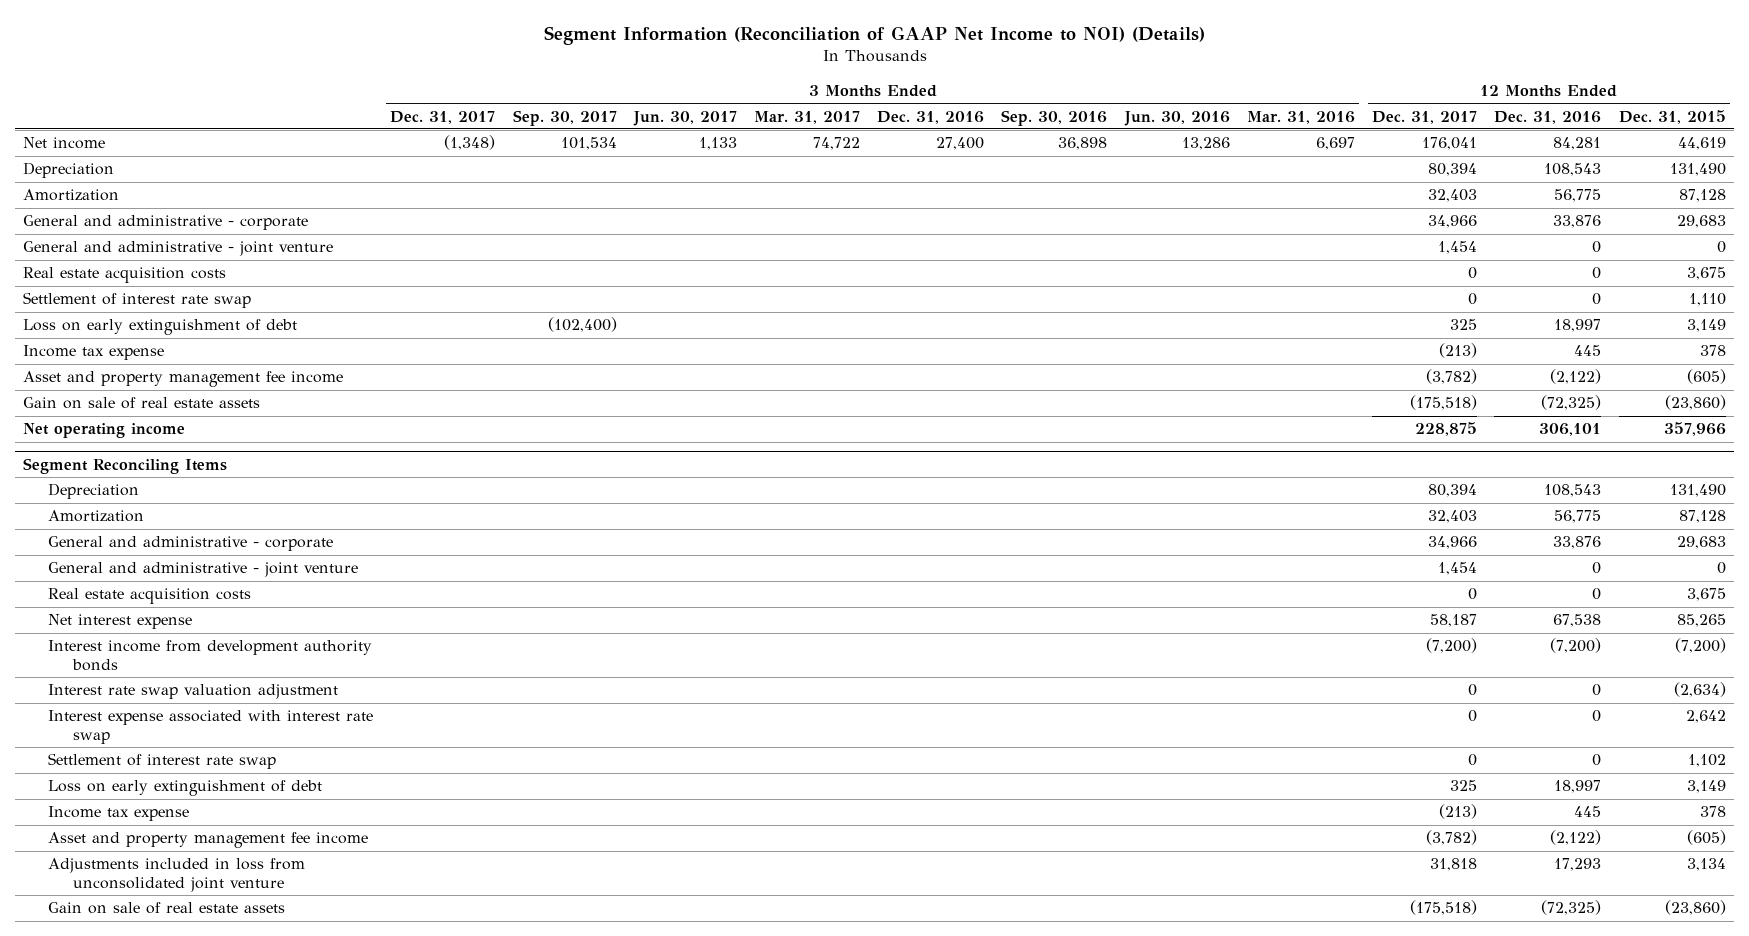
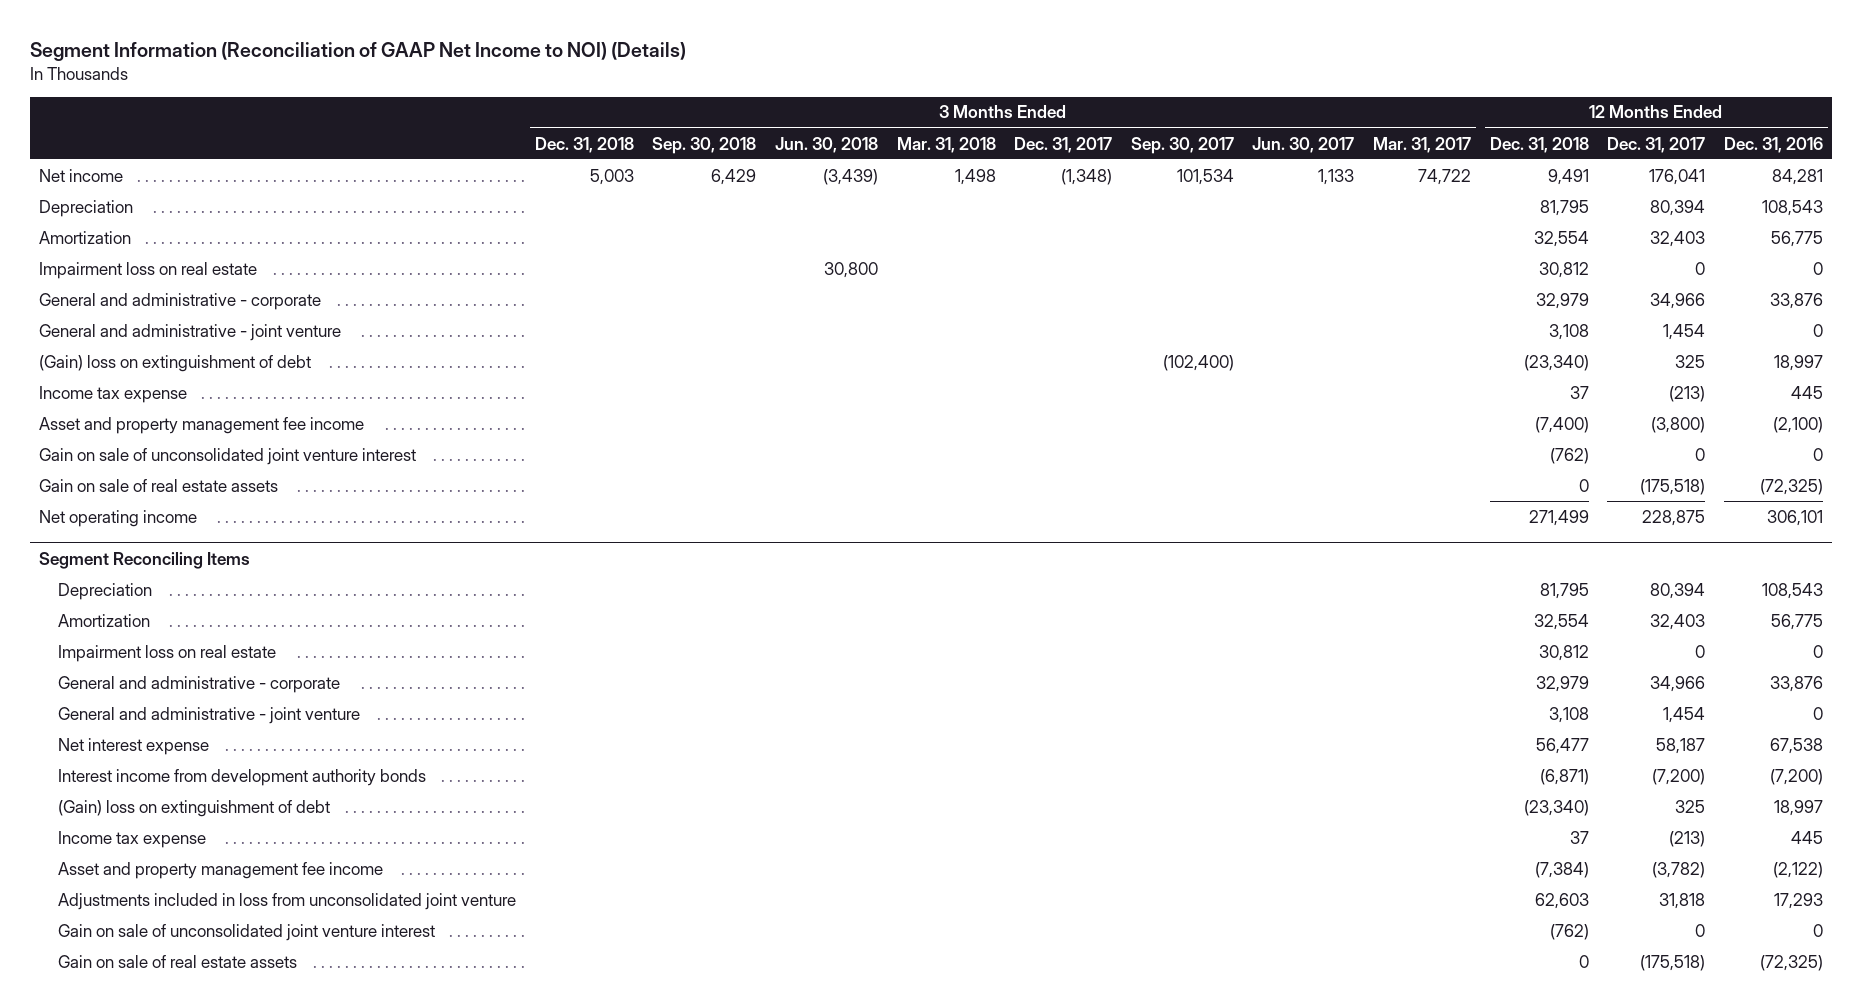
[877,110,985,124] Dec. 31, 2016 -> none
[1001,109,1108,126] Sep. 30, 2016 -> none
[1123,110,1230,126] Jun. 30, 2016 -> none
[1246,110,1355,124] Mar. 31, 2016 -> none
[1618,109,1726,124] Dec. 31, 2015 -> none
none -> [534,136,634,153] Dec. 31, 2018
none -> [652,136,757,154] Sep. 30, 2018
none -> [774,136,878,153] Jun. 30, 2018
none -> [896,136,996,153] Mar. 31, 2018
none -> [1489,136,1589,153] Dec. 31, 2018
none -> [39,261,258,279] Impairment loss on real estate
[23,267,227,284] Real estate acquisition costs -> none
[23,292,252,309] Settlement of interest rate swap -> none
[23,319,298,336] Loss on early extinguishment of debt -> [39,354,312,372] (Gain) loss on extinguishment of debt
[1426,369,1478,385] (3,782) -> [1651,416,1706,433] (3,800)
[1550,369,1602,385] (2,122) -> [1772,416,1823,433] (2,100)
none -> [39,447,417,465] Gain on sale of unconsolidated joint venture interest
none -> [58,644,277,662] Impairment loss on real estate
[48,588,252,605] Real estate acquisition costs -> none
[48,684,339,700] Interest rate swap valuation adjustment -> none
[48,710,374,745] Interest expense associated with interest rate swap -> none
[48,753,277,770] Settlement of interest rate swap -> none
[48,780,323,797] Loss on early extinguishment of debt -> [58,799,331,817] (Gain) loss on extinguishment of debt
none -> [58,923,436,941] Gain on sale of unconsolidated joint venture interest

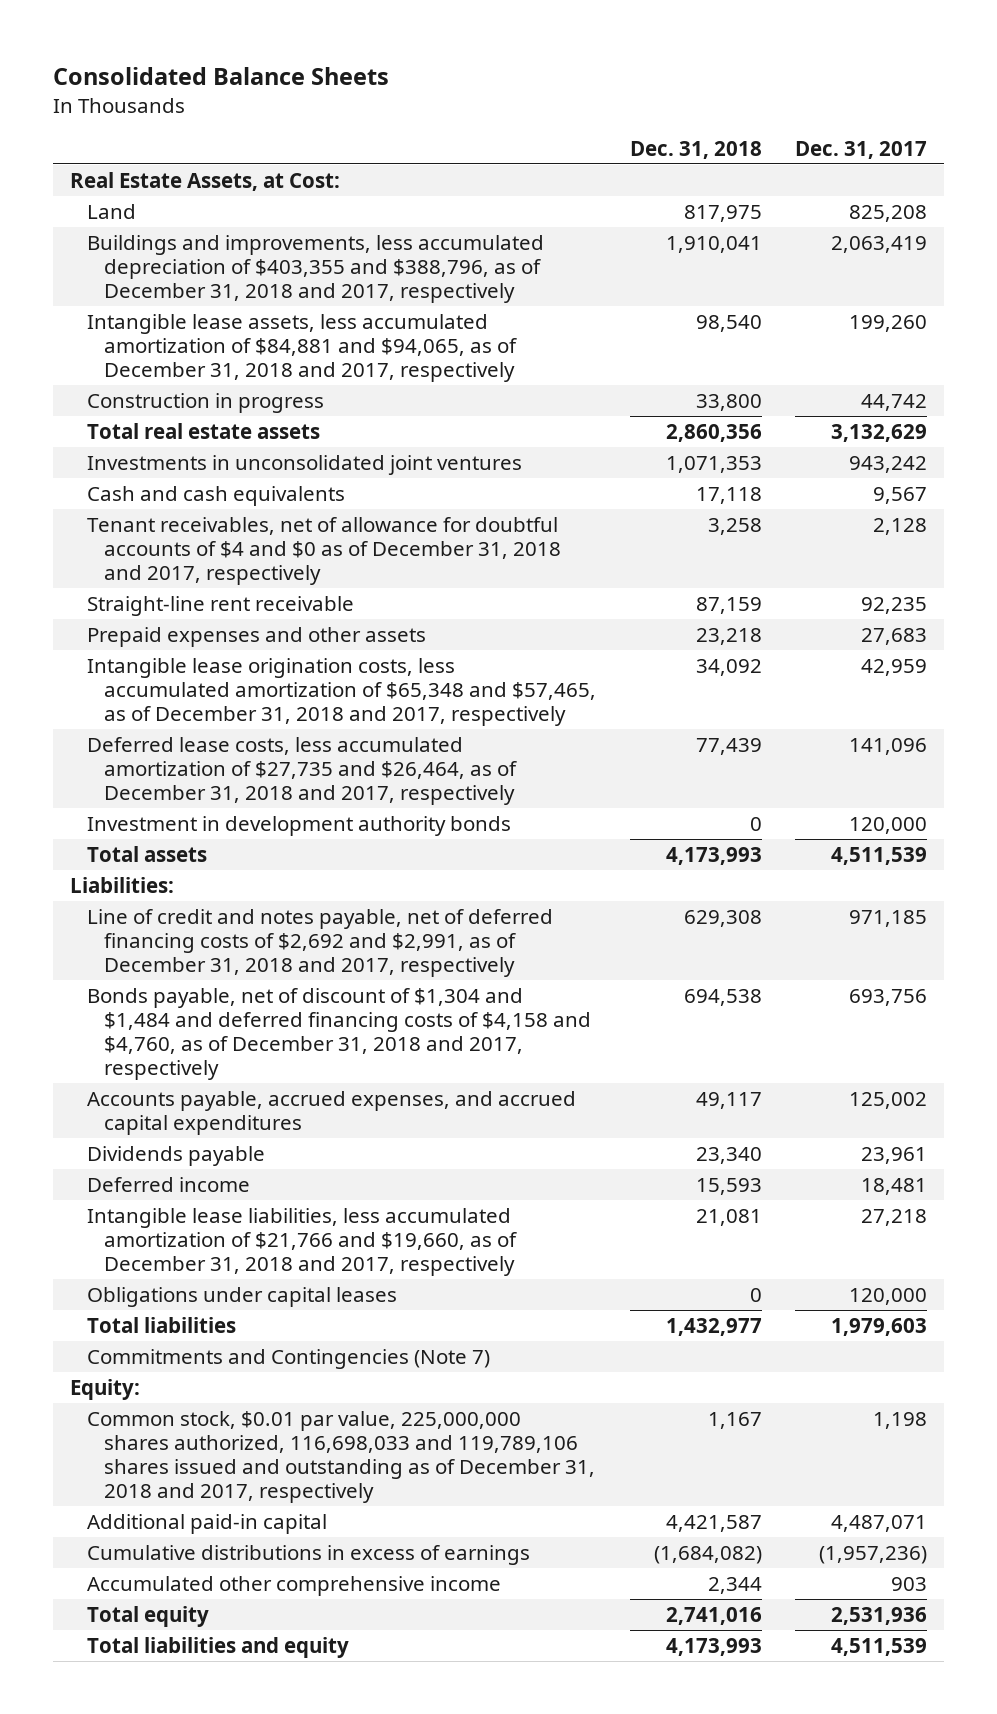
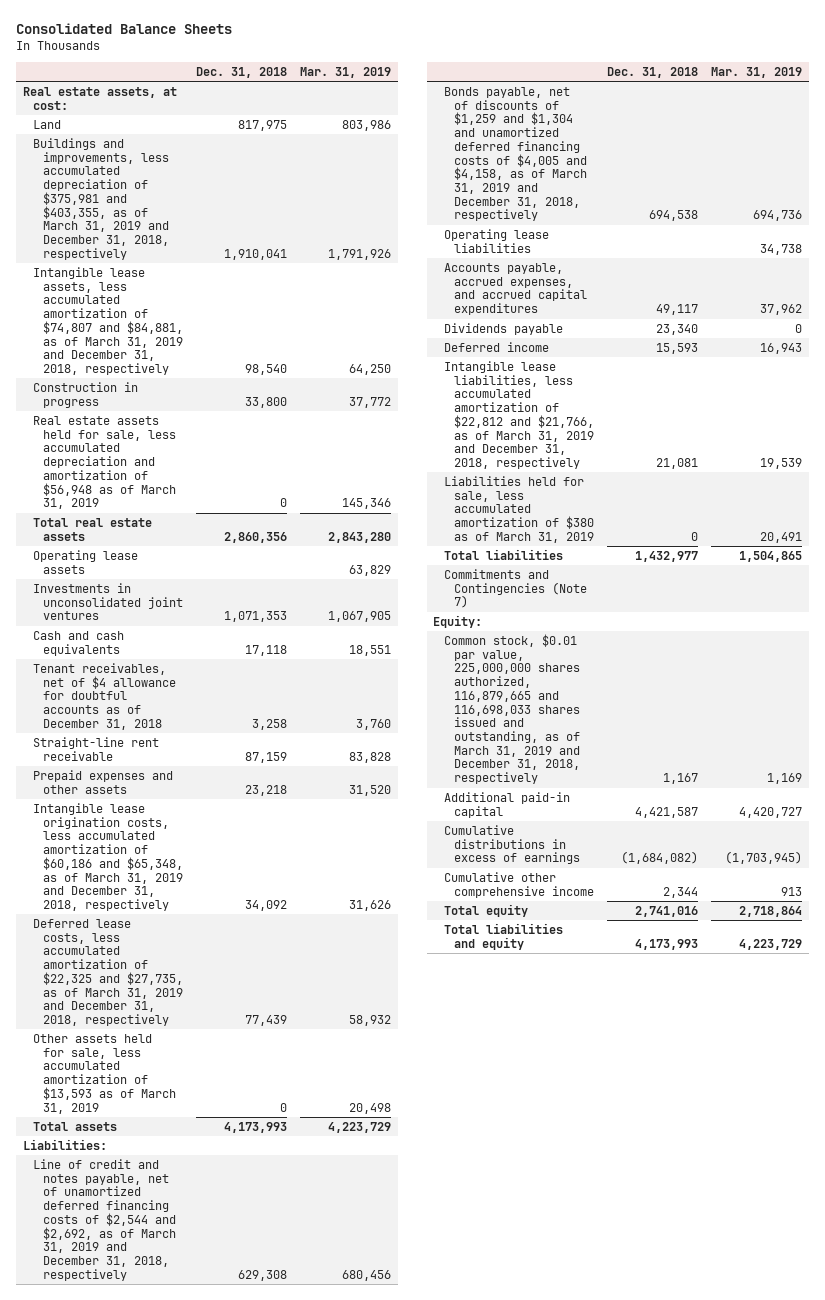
[795,140,928,159] Dec. 31, 2017 -> none
none -> [300,66,392,78] Mar. 31, 2019
[70,171,341,191] Real Estate Assets, at Cost: -> [22,86,177,110] Real estate assets, at cost:
[87,234,545,304] Buildings and improvements, less accumulated depreciation of $403,355 and $388,796, as of December 31, 2018 and 2017, respectively -> [33,137,170,260] Buildings and improvements, less accumulated depreciation of $375,981 and $403,355, as of March 31, 2019 and December 31, 2018, respectively
[87,313,518,383] Intangible lease assets, less accumulated amortization of $84,881 and $94,065, as of December 31, 2018 and 2017, respectively -> [33,266,184,375] Intangible lease assets, less accumulated amortization of $74,807 and $84,881, as of March 31, 2019 and December 31, 2018, respectively
none -> [33,415,177,510] Real estate assets held for sale, less accumulated depreciation and amortization of $56,948 as of March 31, 2019
none -> [33,549,139,574] Operating lease assets
[87,516,562,586] Tenant receivables, net of allowance for doubtful accounts of $4 and $0 as of December 31, 2018 and 2017, respectively -> [33,662,177,730] Tenant receivables, net of $4 allowance for doubtful accounts as of December 31, 2018
[87,815,512,836] Investment in development authority bonds -> none
[87,657,597,727] Intangible lease origination costs, less accumulated amortization of $65,348 and $57,465, as of December 31, 2018 and 2017, respectively -> [33,802,184,911] Intangible lease origination costs, less accumulated amortization of $60,186 and $65,348, as of March 31, 2019 and December 31, 2018, respectively
[87,736,518,806] Deferred lease costs, less accumulated amortization of $27,735 and $26,464, as of December 31, 2018 and 2017, respectively -> [33,918,184,1026] Deferred lease costs, less accumulated amortization of $22,325 and $27,735, as of March 31, 2019 and December 31, 2018, respectively
none -> [33,1033,177,1114] Other assets held for sale, less accumulated amortization of $13,593 as of March 31, 2019
[87,908,554,978] Line of credit and notes payable, net of deferred financing costs of $2,692 and $2,991, as of December 31, 2018 and 2017, respectively -> [33,1158,177,1281] Line of credit and notes payable, net of unamortized deferred financing costs of $2,544 and $2,692, as of March 31, 2019 and December 31, 2018, respectively
[87,987,592,1081] Bonds payable, net of discount of $1,304 and $1,484 and deferred financing costs of $4,158 and $4,760, as of December 31, 2018 and 2017, respectively -> [443,86,588,222] Bonds payable, net of discounts of $1,259 and $1,304 and unamortized deferred financing costs of $4,005 and $4,158, as of March 31, 2019 and December 31, 2018, respectively
none -> [443,228,549,253] Operating lease liabilities
[87,1286,398,1307] Obligations under capital leases -> none
[87,1207,518,1277] Intangible lease liabilities, less accumulated amortization of $21,766 and $19,660, as of December 31, 2018 and 2017, respectively -> [443,360,595,469] Intangible lease liabilities, less accumulated amortization of $22,812 and $21,766, as of March 31, 2019 and December 31, 2018, respectively
none -> [443,475,595,543] Liabilities held for sale, less accumulated amortization of $380 as of March 31, 2019
[87,1410,596,1504] Common stock, $0.01 par value, 225,000,000 shares authorized, 116,698,033 and 119,789,106 shares issued and outstanding as of December 31, 2018 and 2017, respectively -> [443,633,581,785] Common stock, $0.01 par value, 225,000,000 shares authorized, 116,879,665 and 116,698,033 shares issued and outstanding, as of March 31, 2019 and December 31, 2018, respectively
[87,1575,502,1596] Accumulated other comprehensive income -> [443,871,595,898] Cumulative other comprehensive income

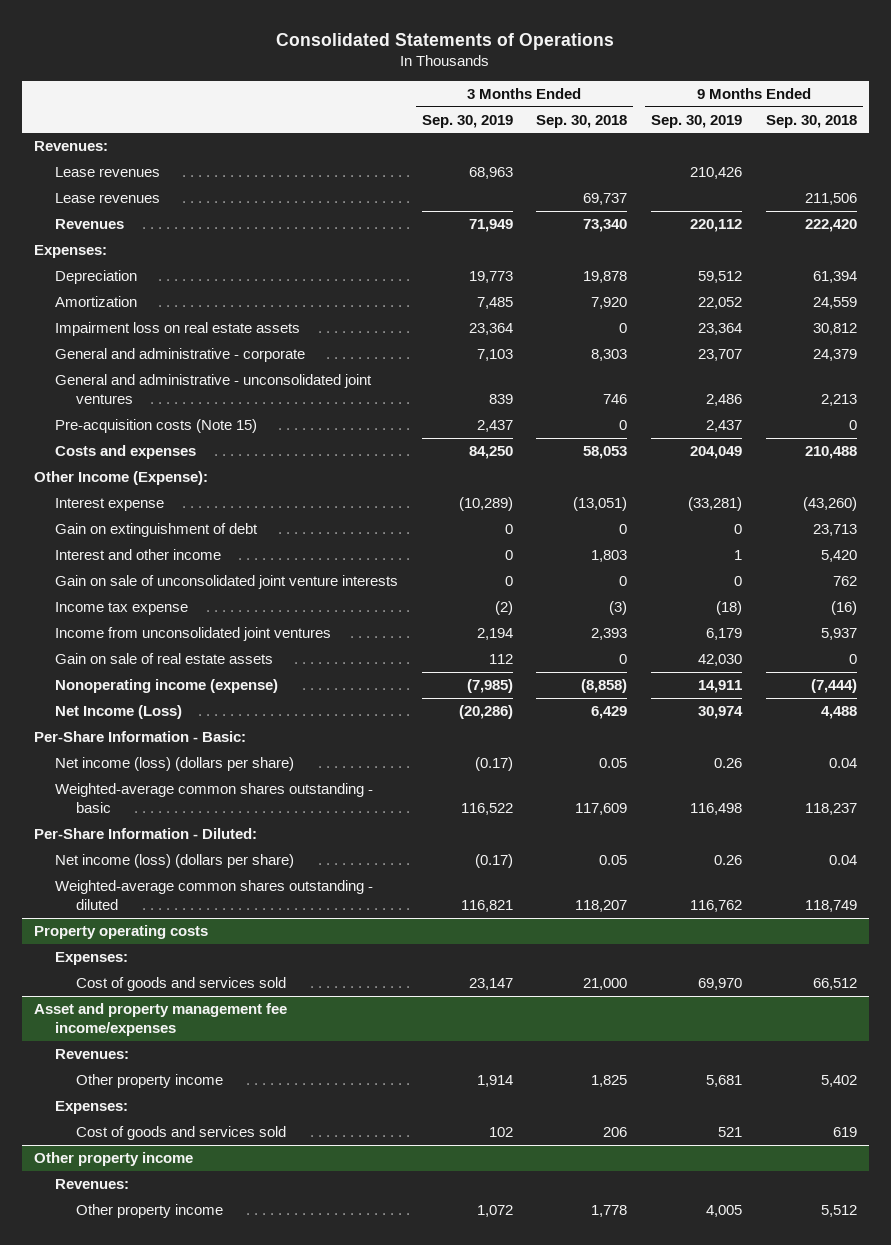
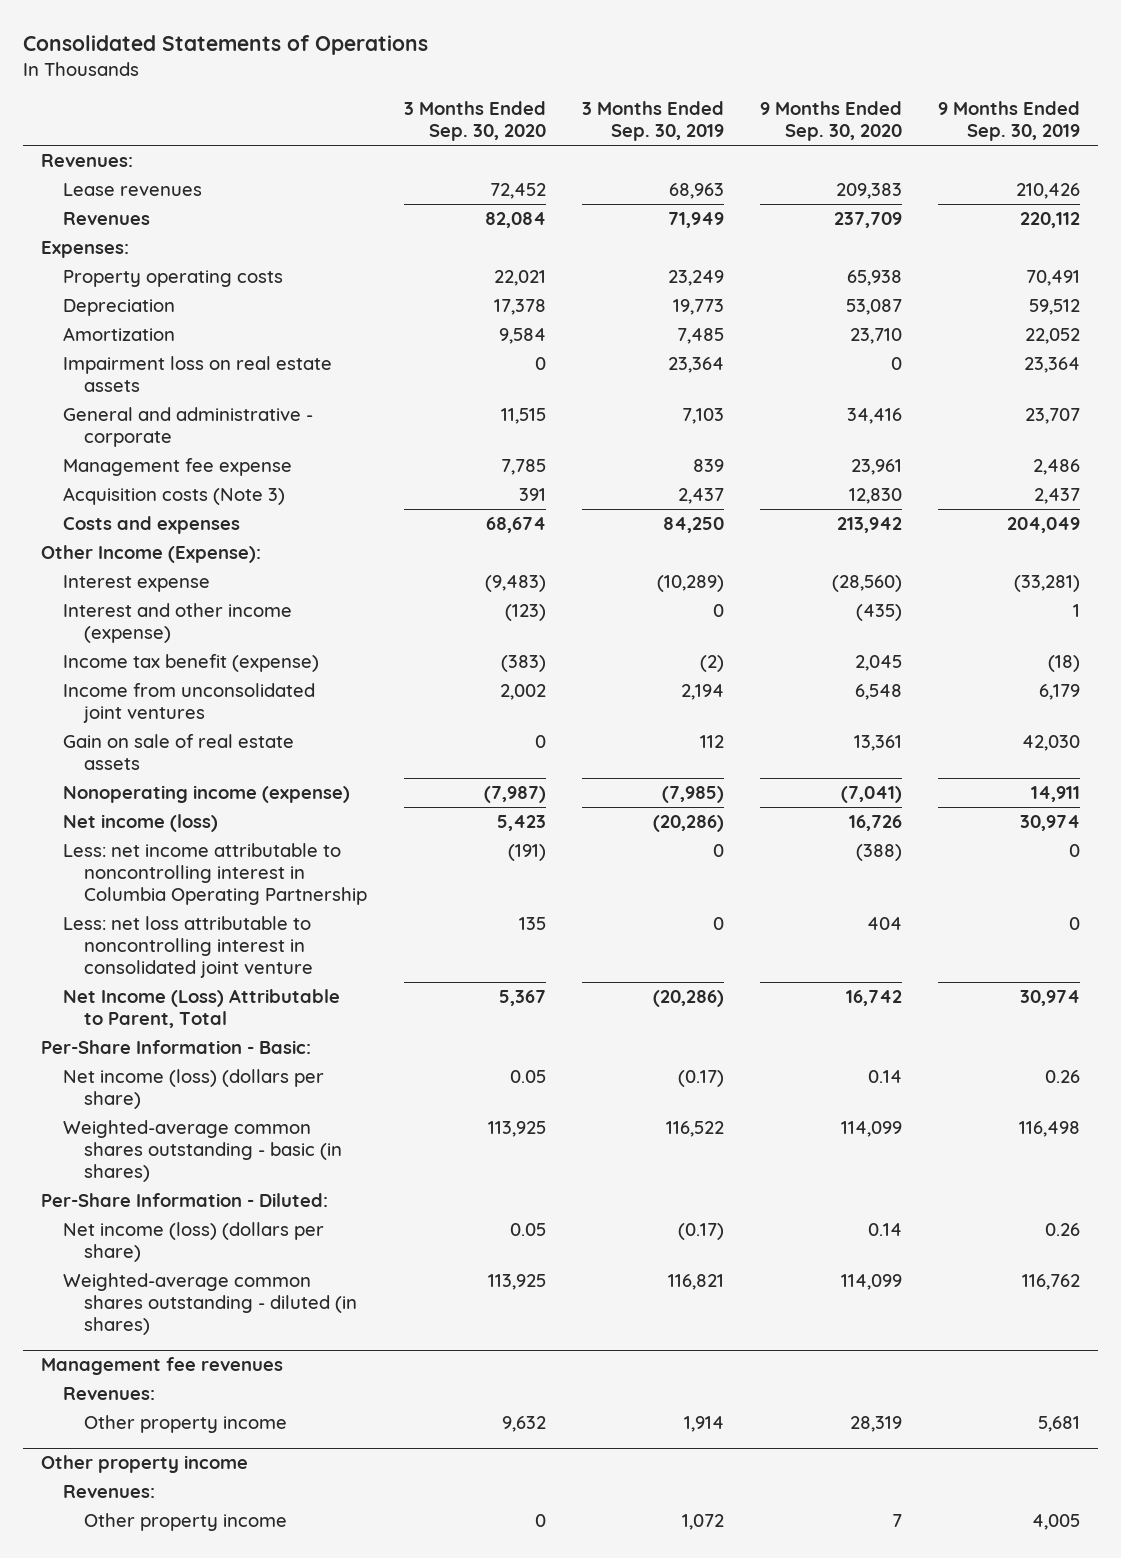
[536,114,628,128] Sep. 30, 2018 -> none
[765,114,857,128] Sep. 30, 2018 -> none
none -> [403,101,546,142] 3 Months Ended Sep. 30, 2020
none -> [760,101,903,142] 9 Months Ended Sep. 30, 2020
[54,193,160,204] Lease revenues -> none
none -> [62,269,283,287] Property operating costs
[54,374,372,405] General and administrative - unconsolidated joint ventures -> [62,457,292,476] Management fee expense
[54,419,257,434] Pre-acquisition costs (Note 15) -> [62,486,285,505] Acquisition costs (Note 3)
[54,523,258,538] Gain on extinguishment of debt -> none
[54,575,398,590] Gain on sale of unconsolidated joint venture interests -> none
[54,549,221,561] Interest and other income -> [62,602,292,643] Interest and other income (expense)
[54,602,188,616] Income tax expense -> [62,653,319,672] Income tax benefit (expense)
none -> [62,813,218,832] Net income (loss)
none -> [62,842,368,906] Less: net income attributable to noncontrolling interest in Columbia Operating Partnership
none -> [62,915,314,979] Less: net loss attributable to noncontrolling interest in consolidated joint venture
[54,705,182,720] Net Income (Loss) -> [62,988,340,1028] Net Income (Loss) Attributable to Parent, Total
[54,783,373,814] Weighted-average common shares outstanding - basic -> [62,1119,343,1183] Weighted-average common shares outstanding - basic (in shares)
[33,925,208,940] Property operating costs -> none
[54,952,128,966] Expenses: -> none
[76,977,287,992] Cost of goods and services sold -> none
[54,880,373,911] Weighted-average common shares outstanding - diluted -> [62,1272,358,1336] Weighted-average common shares outstanding - diluted (in shares)
[33,1003,287,1037] Asset and property management fee income/expenses -> [40,1356,283,1375] Management fee revenues
[54,1101,128,1115] Expenses: -> none
[76,1126,287,1141] Cost of goods and services sold -> none

